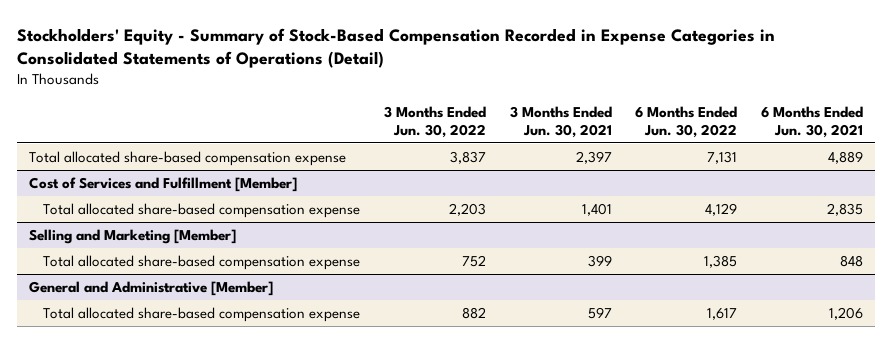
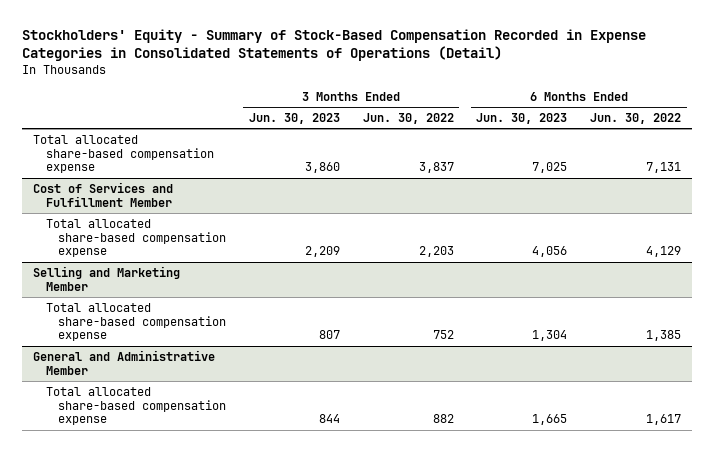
[509,106,612,138] 3 Months Ended Jun. 30, 2021 -> none
[761,106,864,138] 6 Months Ended Jun. 30, 2021 -> none
none -> [249,113,341,125] Jun. 30, 2023
none -> [476,113,568,125] Jun. 30, 2023
[29,176,298,192] Cost of Services and Fulfillment [Member] -> [33,181,174,207] Cost of Services and Fulfillment Member
[29,228,237,244] Selling and Marketing [Member] -> [33,265,181,291] Selling and Marketing Member
[29,280,274,296] General and Administrative [Member] -> [33,349,216,375] General and Administrative Member

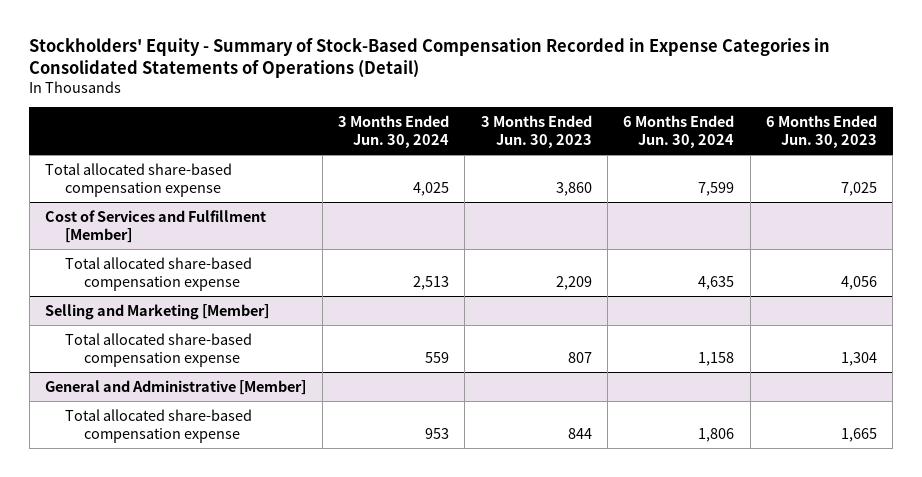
[362,113,454,125] Jun. 30, 2022 -> none
[590,113,682,125] Jun. 30, 2022 -> none
none -> [337,114,449,149] 3 Months Ended Jun. 30, 2024
none -> [623,114,735,149] 6 Months Ended Jun. 30, 2024
[33,181,174,207] Cost of Services and Fulfillment Member -> [45,209,267,243] Cost of Services and Fulfillment [Member]
[33,265,181,291] Selling and Marketing Member -> [45,303,270,320] Selling and Marketing [Member]
[33,349,216,375] General and Administrative Member -> [45,379,307,395] General and Administrative [Member]

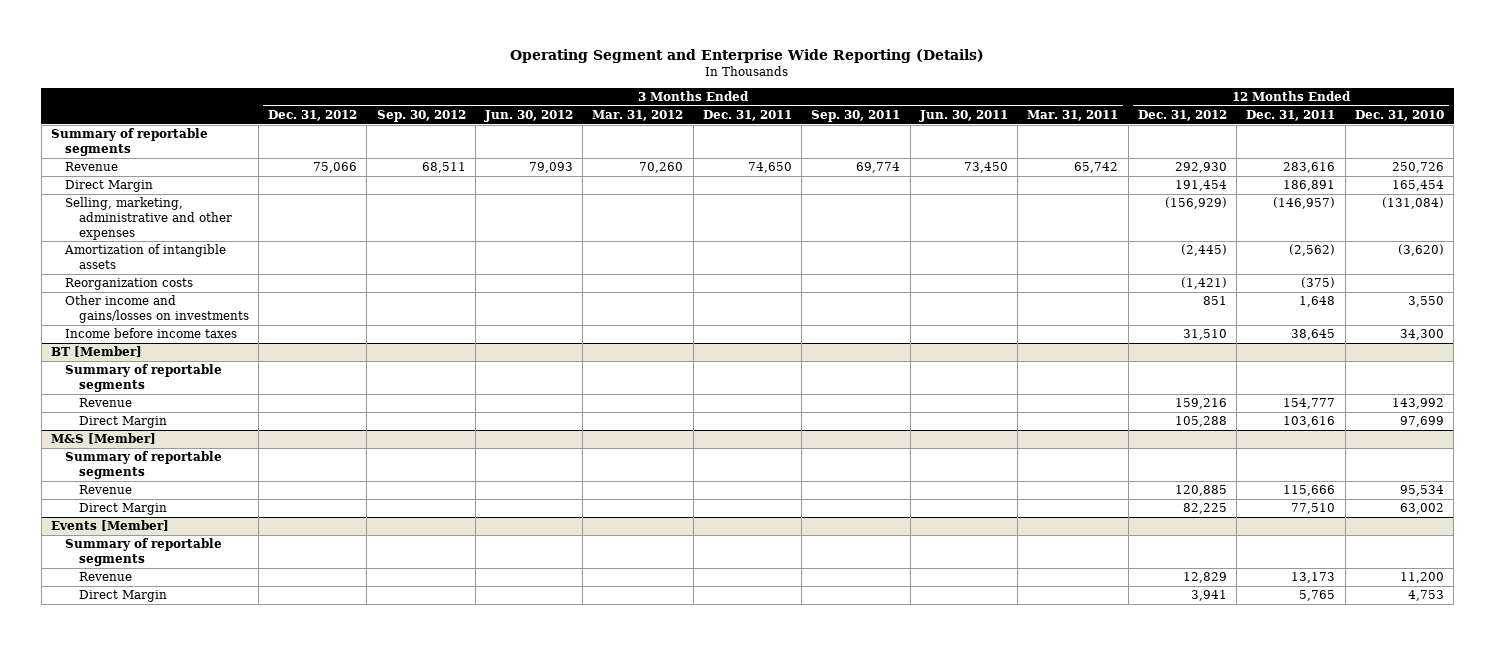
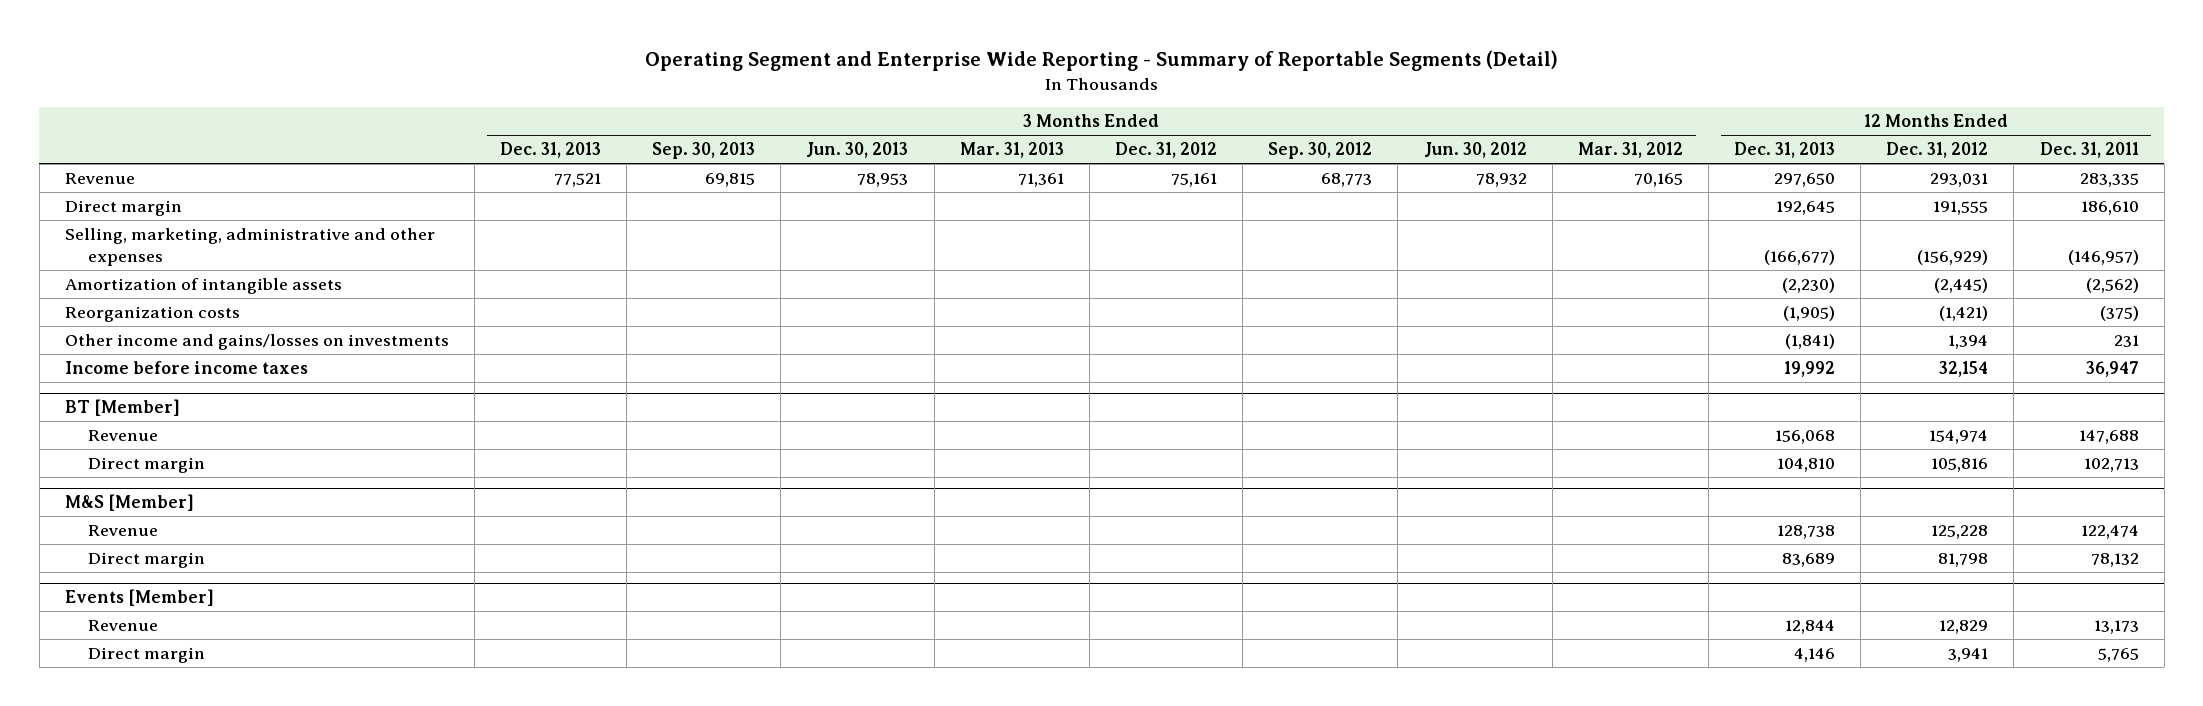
[510,48,985,63] Operating Segment and Enterprise Wide Reporting (Details) -> [644,50,1558,72] Operating Segment and Enterprise Wide Reporting - Summary of Reportable Segments (Detail)
[702,110,792,122] Dec. 31, 2011 -> none
[811,110,901,123] Sep. 30, 2011 -> none
[918,110,1008,123] Jun. 30, 2011 -> none
[1027,110,1119,122] Mar. 31, 2011 -> none
[1354,110,1444,122] Dec. 31, 2010 -> none
none -> [499,142,601,159] Dec. 31, 2013
none -> [652,142,756,160] Sep. 30, 2013
none -> [806,142,909,159] Jun. 30, 2013
none -> [959,142,1064,159] Mar. 31, 2013
none -> [1734,142,1836,159] Dec. 31, 2013
[50,128,208,157] Summary of reportable segments -> none
[313,162,358,174] 75,066 -> [1170,172,1217,187] 75,161
[421,162,466,174] 68,511 -> [1321,172,1373,187] 68,773
[529,162,574,174] 79,093 -> [1475,172,1527,187] 78,932
[639,162,684,174] 70,260 -> [1633,172,1683,187] 70,165
[1174,162,1227,174] 292,930 -> [1930,172,1989,187] 293,031
[1283,162,1336,174] 283,616 -> [2079,172,2139,187] 283,335
[64,180,153,193] Direct Margin -> [64,199,182,216] Direct margin
[1174,180,1227,192] 191,454 -> [1933,200,1989,215] 191,555
[1283,180,1336,192] 186,891 -> [2080,200,2139,215] 186,610
[1202,296,1227,306] 851 -> [1948,334,1989,349] 1,394
[1299,296,1336,308] 1,648 -> [2113,334,2139,347] 231
[1182,329,1227,341] 31,510 -> [1939,360,1989,377] 32,154
[1291,329,1336,341] 38,645 -> [2085,360,2139,377] 36,947
[64,364,222,393] Summary of reportable segments -> none
[1174,398,1227,410] 159,216 -> [1929,429,1989,444] 154,974
[1283,398,1336,410] 154,777 -> [2078,429,2139,444] 147,688
[78,416,167,429] Direct Margin -> [87,456,205,473] Direct margin
[1174,416,1227,428] 105,288 -> [1931,457,1989,472] 105,816
[1283,416,1336,428] 103,616 -> [2083,457,2139,472] 102,713
[64,451,222,480] Summary of reportable segments -> none
[1174,485,1227,497] 120,885 -> [1931,524,1989,539] 125,228
[1283,485,1336,497] 115,666 -> [2080,524,2139,539] 122,474
[78,503,167,516] Direct Margin -> [87,551,205,568] Direct margin
[1182,503,1227,515] 82,225 -> [1938,552,1989,567] 81,798
[1291,503,1336,515] 77,510 -> [2090,552,2139,567] 78,132
[64,538,222,567] Summary of reportable segments -> none
[78,590,167,603] Direct Margin -> [87,646,205,663] Direct margin

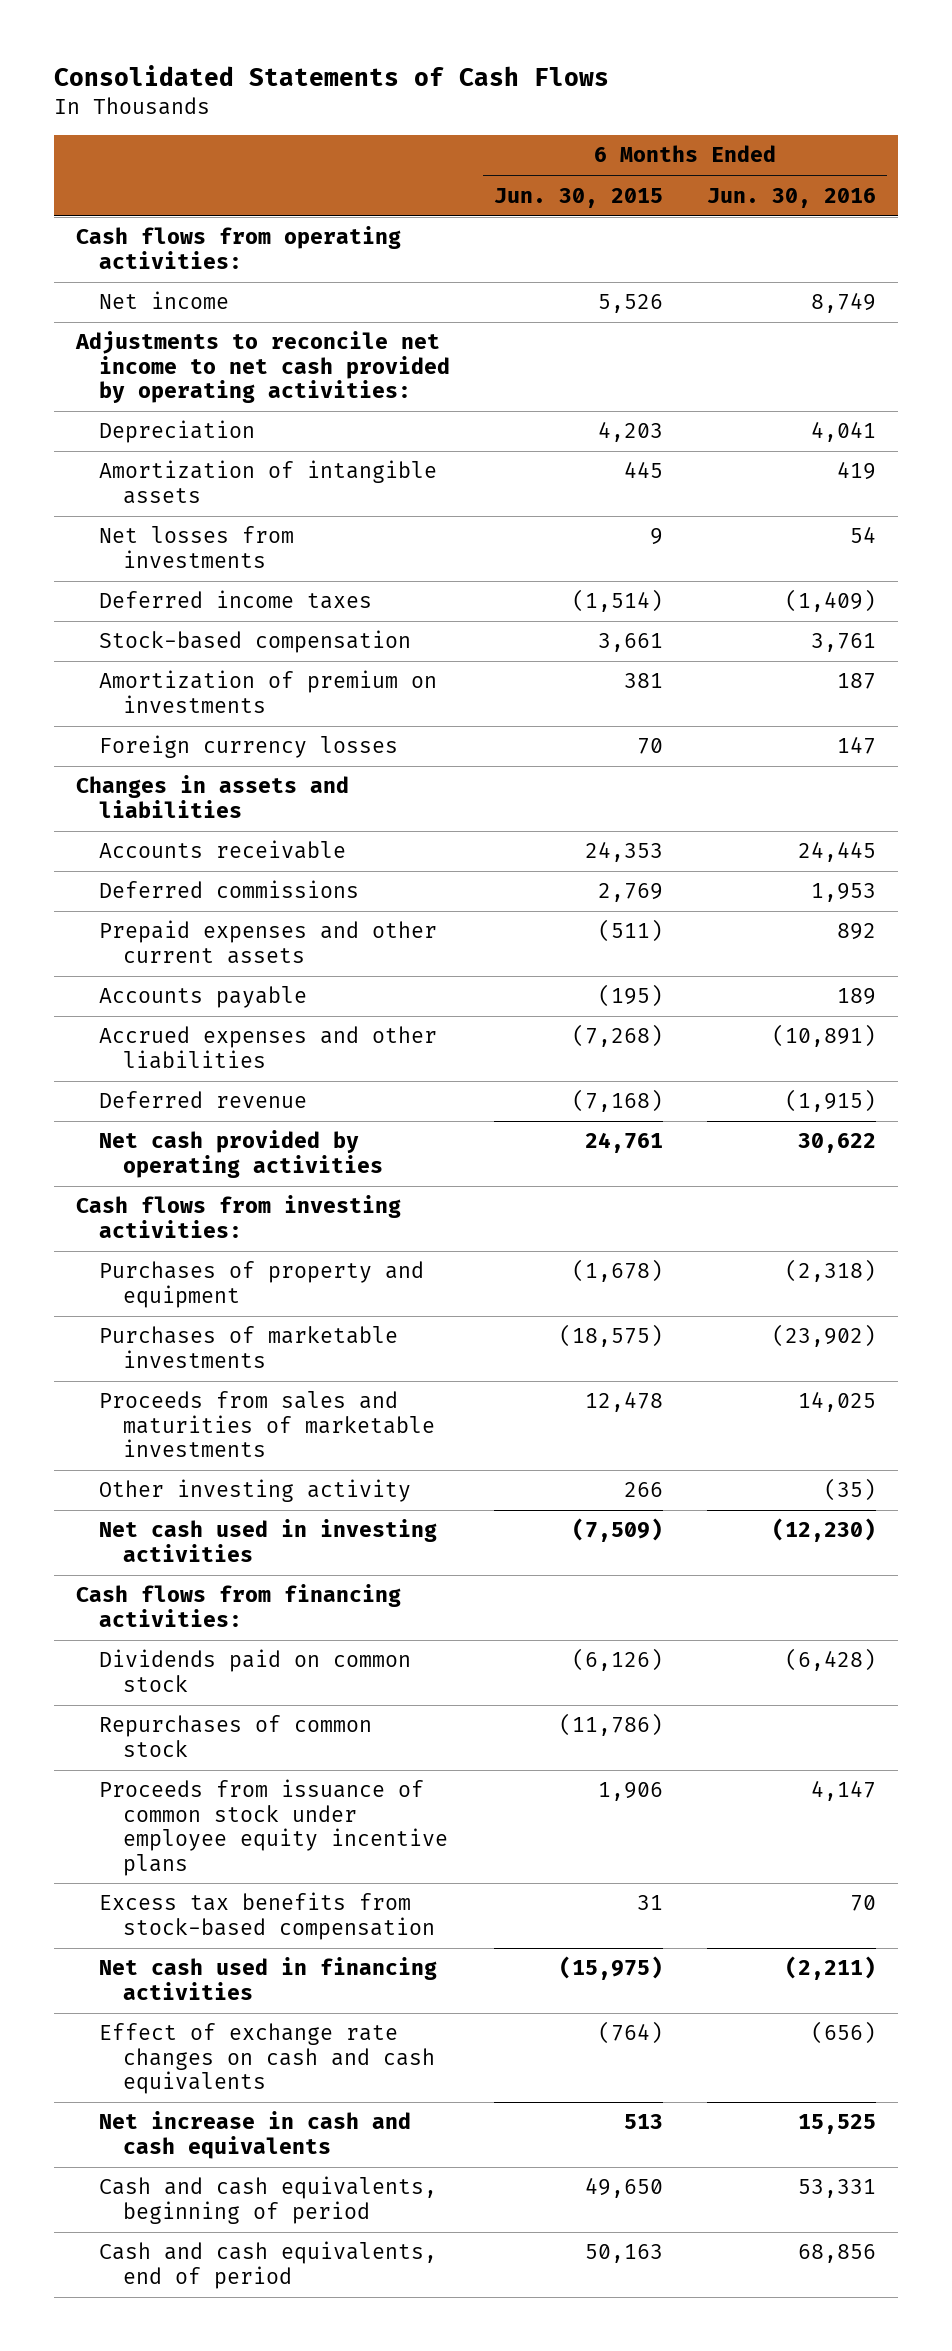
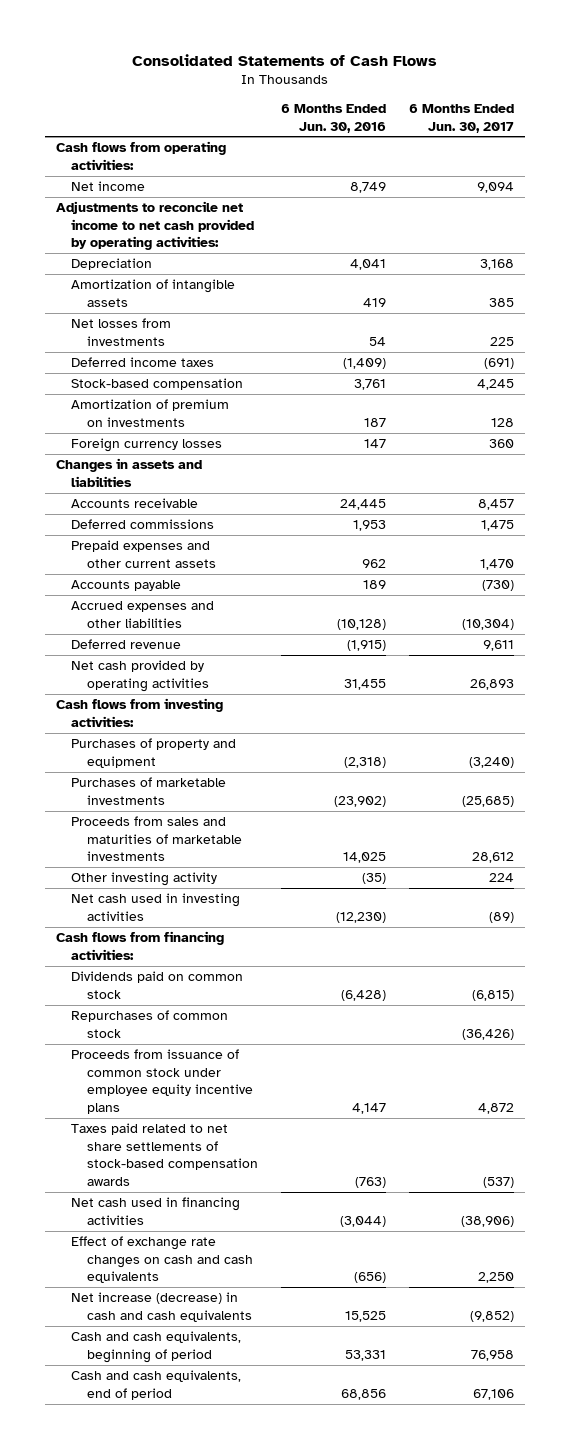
[494,187,664,208] Jun. 30, 2015 -> none
none -> [408,103,514,133] 6 Months Ended Jun. 30, 2017
[837,923,877,941] 892 -> [361,558,386,568] 962
[772,1024,877,1048] (10,891) -> [336,618,386,630] (10,128)
[798,1133,877,1154] 30,622 -> [343,678,386,690] 31,455
[99,1892,435,1940] Excess tax benefits from stock-based compensation -> none
none -> [71,1123,258,1186] Taxes paid related to net share settlements of stock-based compensation awards
[785,1956,877,1981] (2,211) -> [339,1215,386,1227] (3,044)
[99,2111,412,2159] Net increase in cash and cash equivalents -> [71,1292,252,1322] Net increase (decrease) in cash and cash equivalents

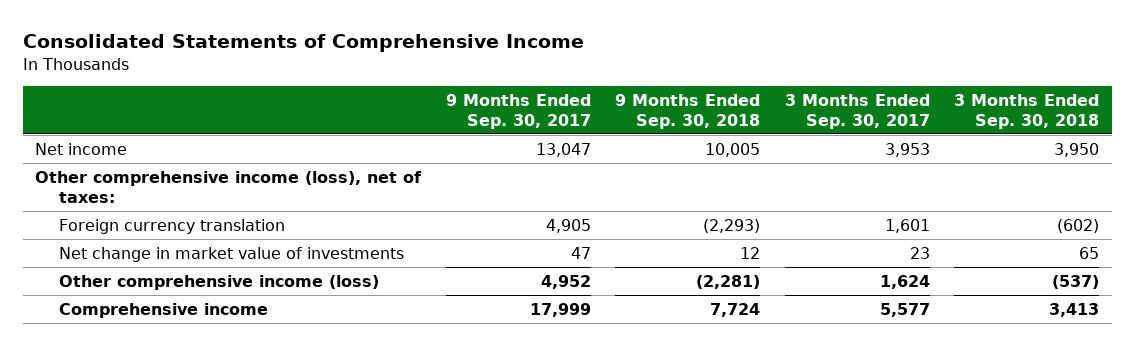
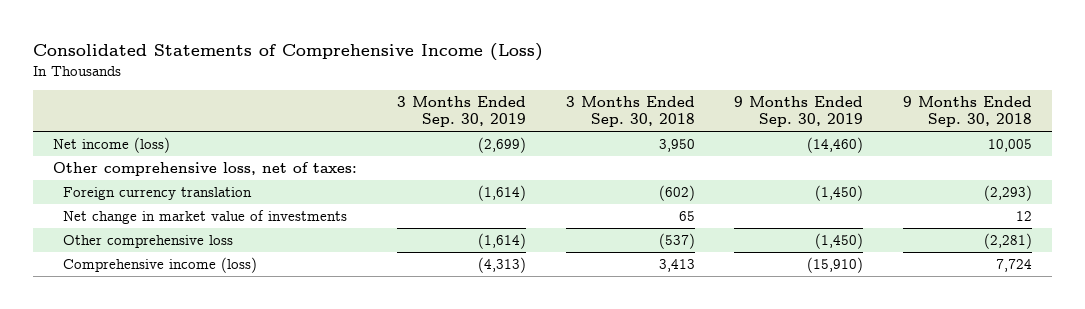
[23,34,585,53] Consolidated Statements of Comprehensive Income -> [33,42,544,61] Consolidated Statements of Comprehensive Income (Loss)
[445,93,591,129] 9 Months Ended Sep. 30, 2017 -> none
[784,93,930,129] 3 Months Ended Sep. 30, 2017 -> none
none -> [396,96,526,128] 3 Months Ended Sep. 30, 2019
none -> [734,96,864,128] 9 Months Ended Sep. 30, 2019
[35,142,128,155] Net income -> [52,136,170,153] Net income (loss)
[35,170,423,203] Other comprehensive income (loss), net of taxes: -> [52,161,357,176] Other comprehensive loss, net of taxes:
[58,274,379,290] Other comprehensive income (loss) -> [63,234,234,248] Other comprehensive loss
[58,302,268,318] Comprehensive income -> [63,256,258,273] Comprehensive income (loss)

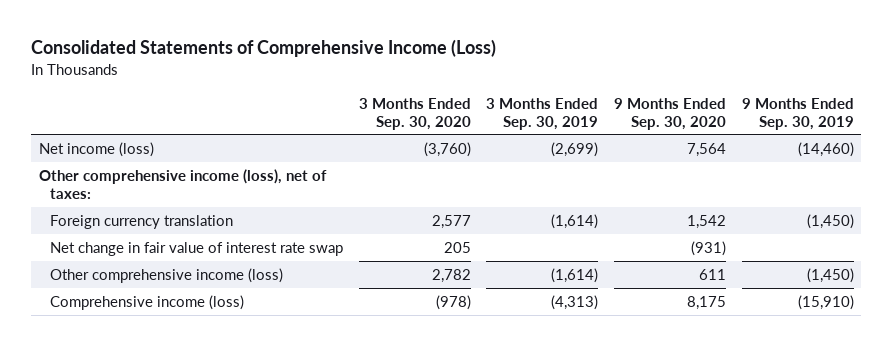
[565,96,695,128] 3 Months Ended Sep. 30, 2018 -> none
[903,96,1033,128] 9 Months Ended Sep. 30, 2018 -> none
none -> [358,97,471,130] 3 Months Ended Sep. 30, 2020
none -> [614,97,727,130] 9 Months Ended Sep. 30, 2020
[52,161,357,176] Other comprehensive loss, net of taxes: -> [38,168,327,199] Other comprehensive income (loss), net of taxes:
[63,209,348,224] Net change in market value of investments -> none
none -> [50,241,344,256] Net change in fair value of interest rate swap
[63,234,234,248] Other comprehensive loss -> [50,267,284,283] Other comprehensive income (loss)

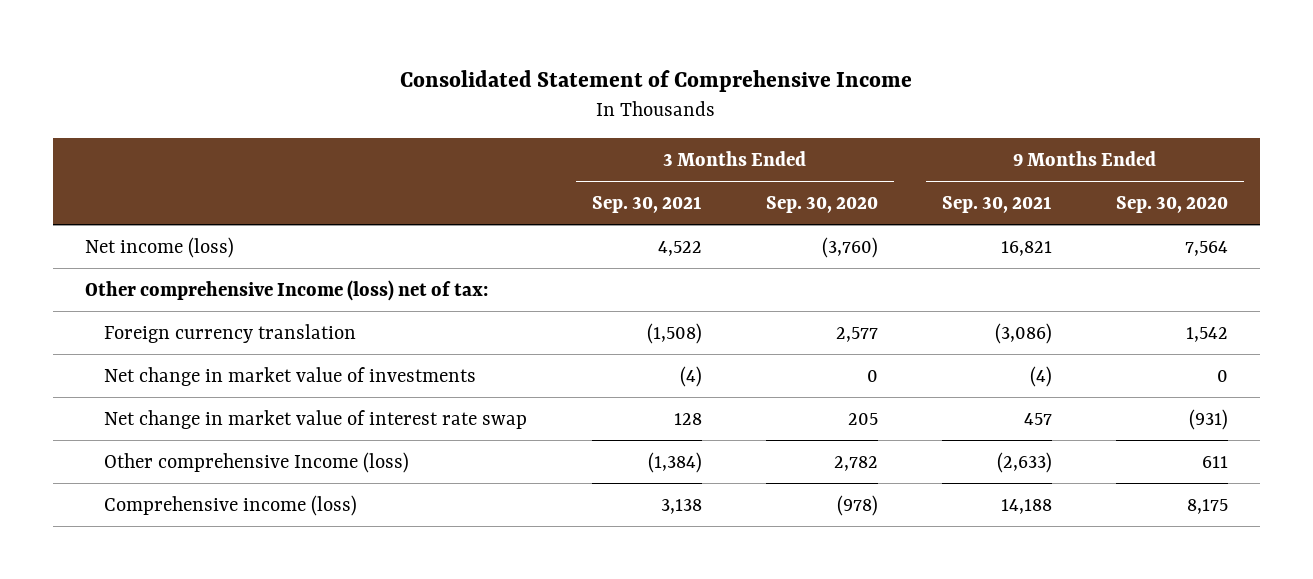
[30,39,496,58] Consolidated Statements of Comprehensive Income (Loss) -> [400,69,913,92] Consolidated Statement of Comprehensive Income
[486,97,599,130] 3 Months Ended Sep. 30, 2019 -> none
[741,97,854,130] 9 Months Ended Sep. 30, 2019 -> none
none -> [591,195,702,213] Sep. 30, 2021
none -> [941,195,1052,213] Sep. 30, 2021
[38,168,327,199] Other comprehensive income (loss), net of taxes: -> [84,279,488,301] Other comprehensive Income (loss) net of tax:
none -> [104,366,477,386] Net change in market value of investments
[50,241,344,256] Net change in fair value of interest rate swap -> [104,409,528,429] Net change in market value of interest rate swap
[50,267,284,283] Other comprehensive income (loss) -> [104,451,410,473] Other comprehensive Income (loss)

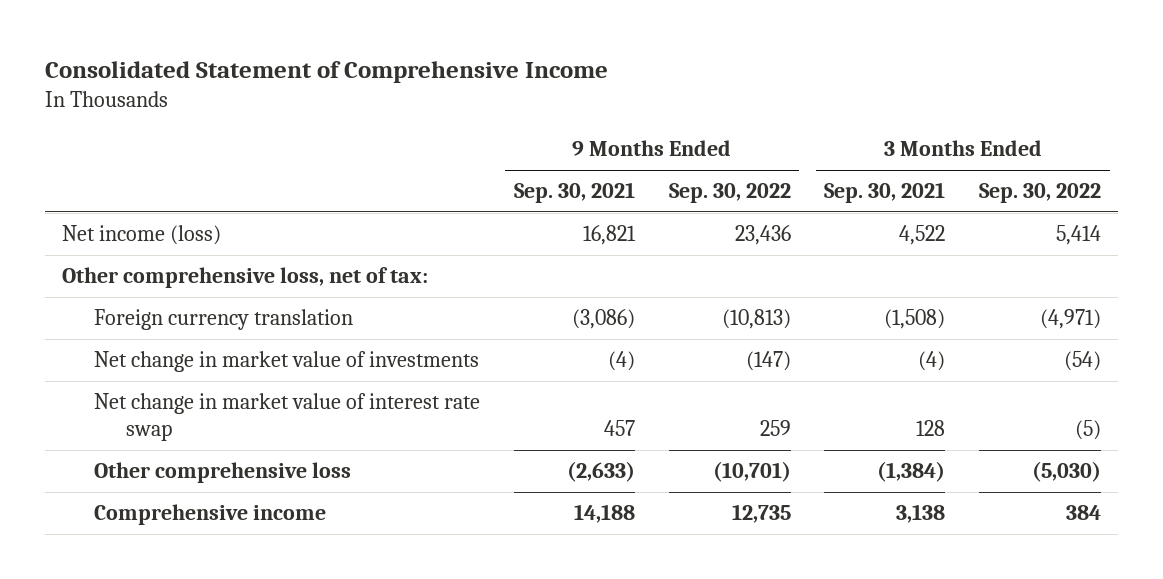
[765,195,878,213] Sep. 30, 2020 -> none
[1116,195,1229,213] Sep. 30, 2020 -> none
none -> [668,183,791,204] Sep. 30, 2022
none -> [979,183,1102,204] Sep. 30, 2022
[84,279,488,301] Other comprehensive Income (loss) net of tax: -> [61,267,428,289] Other comprehensive loss, net of tax:
[104,451,410,473] Other comprehensive Income (loss) -> [93,462,351,484] Other comprehensive loss
[104,494,358,516] Comprehensive income (loss) -> [93,504,326,526] Comprehensive income

